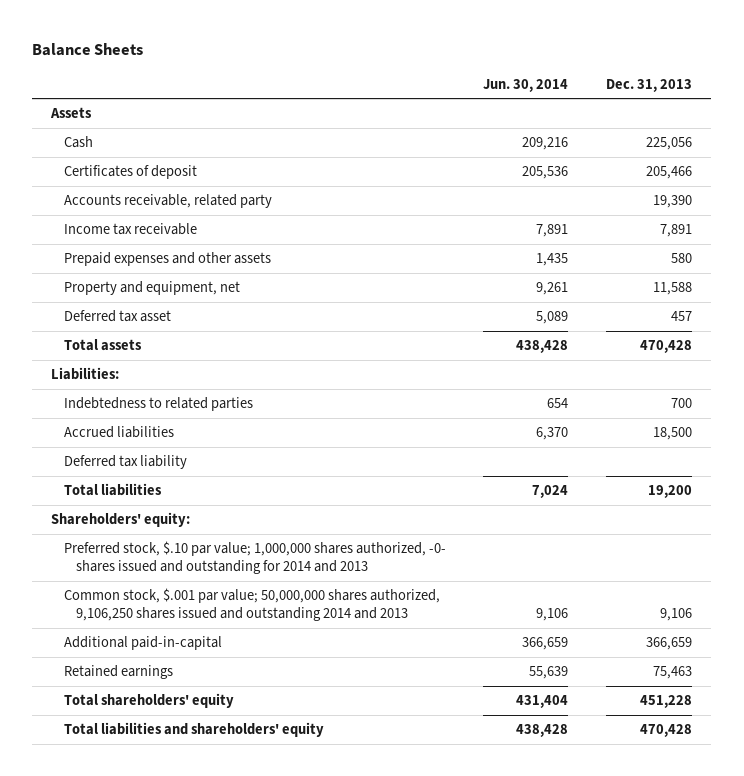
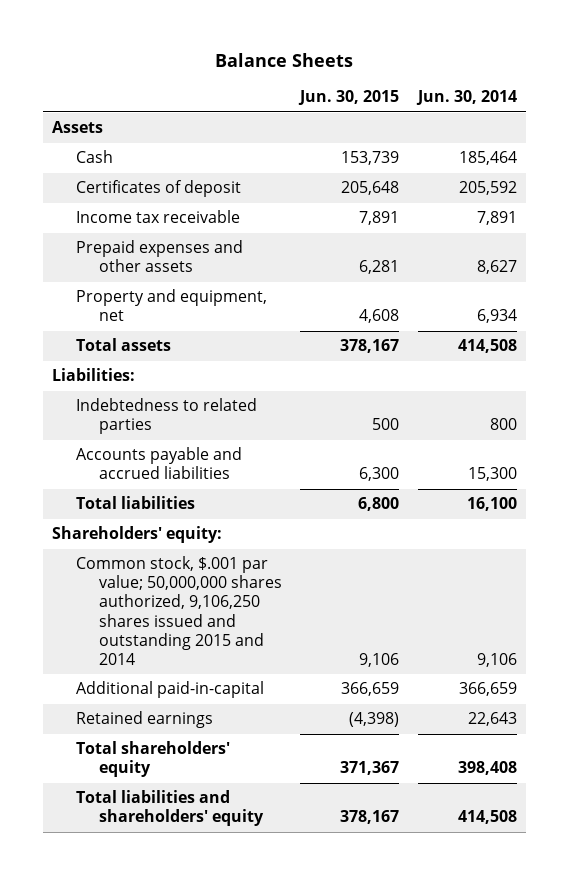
[606,78,693,92] Dec. 31, 2013 -> none
none -> [298,90,400,106] Jun. 30, 2015
[63,194,272,209] Accounts receivable, related party -> none
[522,137,569,151] 209,216 -> [458,151,517,166] 185,464
[522,166,569,180] 205,536 -> [458,181,517,196] 205,592
[63,310,171,323] Deferred tax asset -> none
[536,253,569,267] 1,435 -> [476,260,517,275] 8,627
[536,282,569,296] 9,261 -> [476,309,517,324] 6,934
[516,340,569,354] 438,428 -> [457,339,517,354] 414,508
[63,455,187,470] Deferred tax liability -> none
[547,398,569,409] 654 -> [489,418,517,431] 800
[63,426,174,439] Accrued liabilities -> [75,447,242,480] Accounts payable and accrued liabilities
[536,427,569,441] 6,370 -> [467,467,517,482] 15,300
[532,485,569,499] 7,024 -> [466,497,517,512] 16,100
[63,541,446,575] Preferred stock, $.10 par value; 1,000,000 shares authorized, -0- shares issued and outstanding for 2014 and 2013 -> none
[63,588,440,622] Common stock, $.001 par value; 50,000,000 shares authorized, 9,106,250 shares issued and outstanding 2014 and 2013 -> [75,556,282,665] Common stock, $.001 par value; 50,000,000 shares authorized, 9,106,250 shares issued and outstanding 2015 and 2014
[529,666,569,680] 55,639 -> [467,712,517,727] 22,643
[516,695,569,709] 431,404 -> [457,761,517,776] 398,408
[516,724,569,738] 438,428 -> [457,810,517,825] 414,508

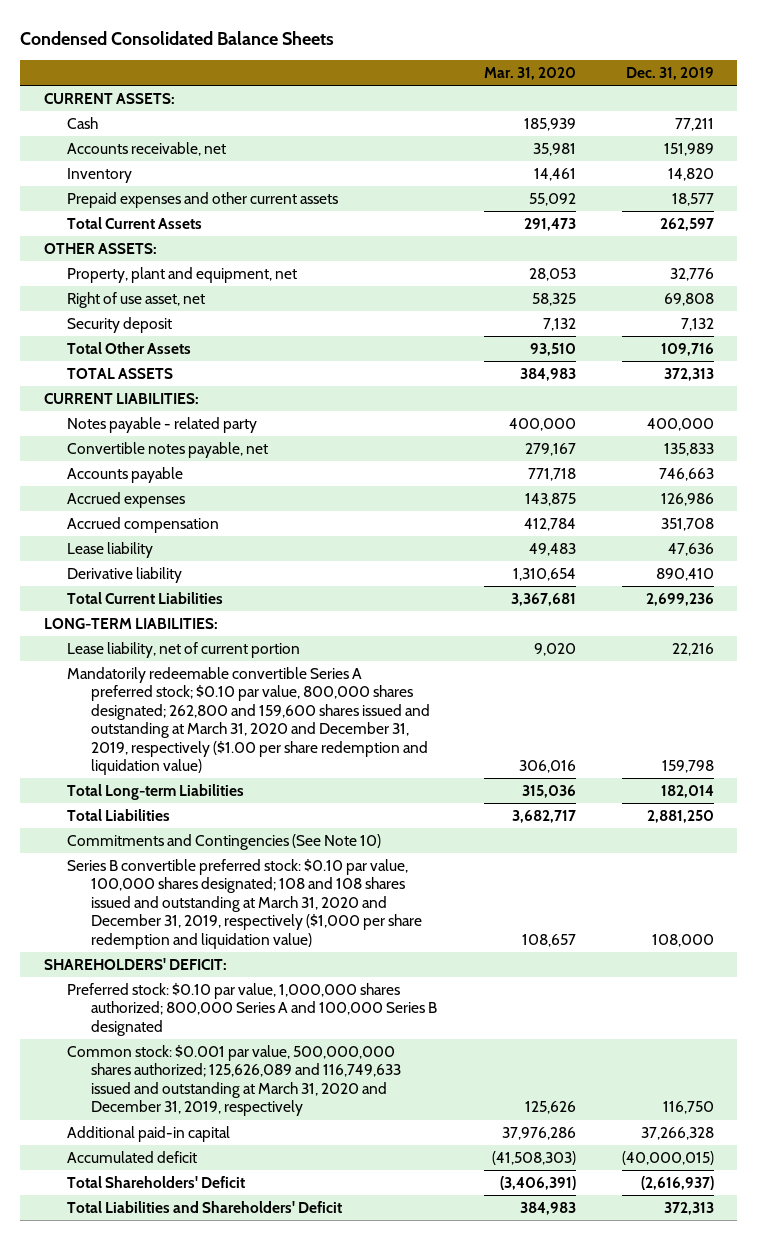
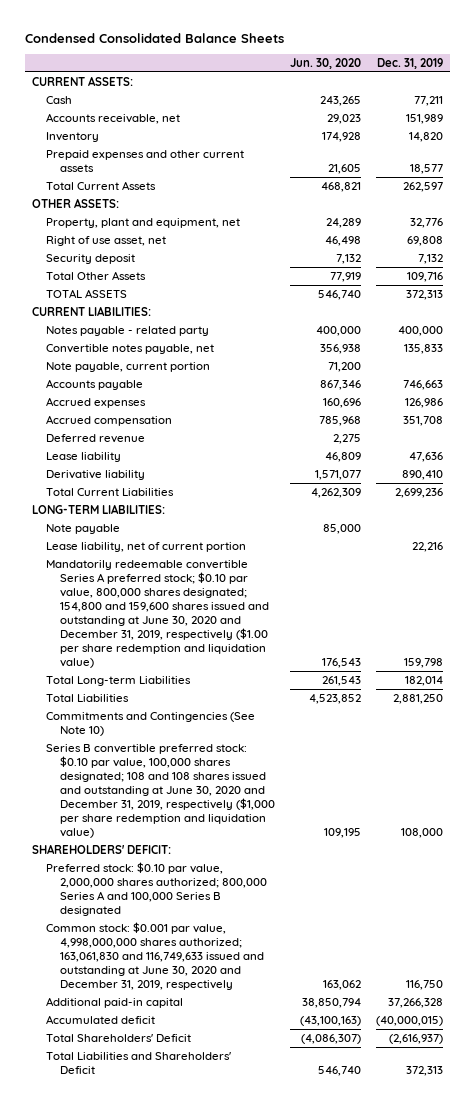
[483,67,576,81] Mar. 31, 2020 -> none
none -> [290,57,362,69] Jun. 30, 2020
none -> [46,362,211,373] Note payable, current portion
none -> [46,434,146,444] Deferred revenue
none -> [46,524,121,535] Note payable
[67,667,431,776] Mandatorily redeemable convertible Series A preferred stock; $0.10 par value, 800,000 shares designated; 262,800 and 159,600 shares issued and outstanding at March 31, 2020 and December 31, 2019, respectively ($1.00 per share redemption and liquidation value) -> [46,560,270,669] Mandatorily redeemable convertible Series A preferred stock; $0.10 par value, 800,000 shares designated; 154,800 and 159,600 shares issued and outstanding at June 30, 2020 and December 31, 2019, respectively ($1.00 per share redemption and liquidation value)
[67,859,423,949] Series B convertible preferred stock: $0.10 par value, 100,000 shares designated; 108 and 108 shares issued and outstanding at March 31, 2020 and December 31, 2019, respectively ($1,000 per share redemption and liquidation value) -> [46,744,276,839] Series B convertible preferred stock: $0.10 par value, 100,000 shares designated; 108 and 108 shares issued and outstanding at June 30, 2020 and December 31, 2019, respectively ($1,000 per share redemption and liquidation value)
[67,983,438,1036] Preferred stock: $0.10 par value, 1,000,000 shares authorized; 800,000 Series A and 100,000 Series B designated -> [46,862,268,917] Preferred stock: $0.10 par value, 2,000,000 shares authorized; 800,000 Series A and 100,000 Series B designated
[67,1045,402,1117] Common stock: $0.001 par value, 500,000,000 shares authorized; 125,626,089 and 116,749,633 issued and outstanding at March 31, 2020 and December 31, 2019, respectively -> [46,922,265,991] Common stock: $0.001 par value, 4,998,000,000 shares authorized; 163,061,830 and 116,749,633 issued and outstanding at June 30, 2020 and December 31, 2019, respectively

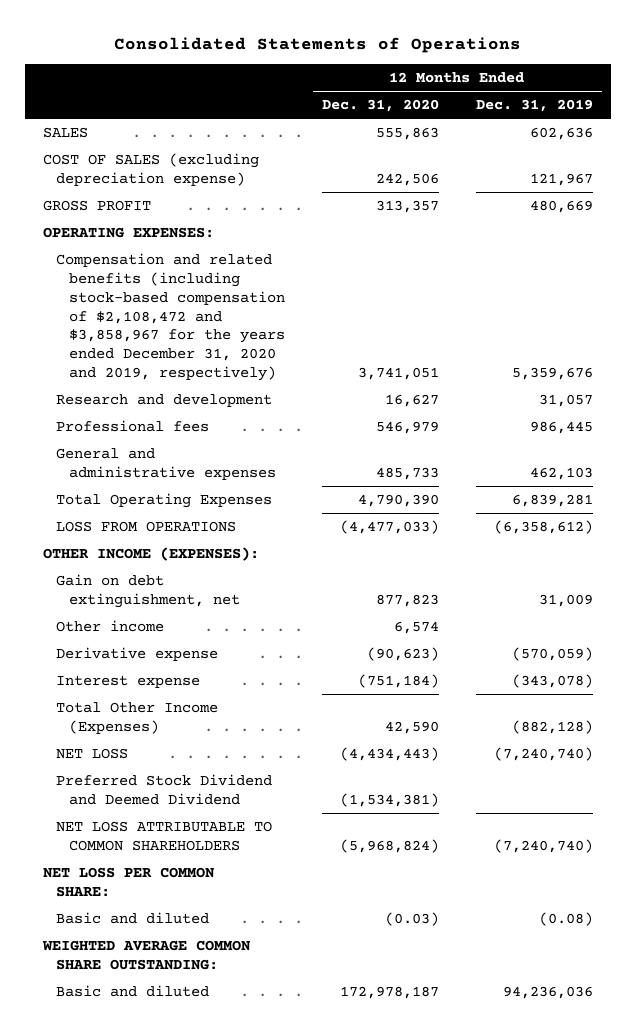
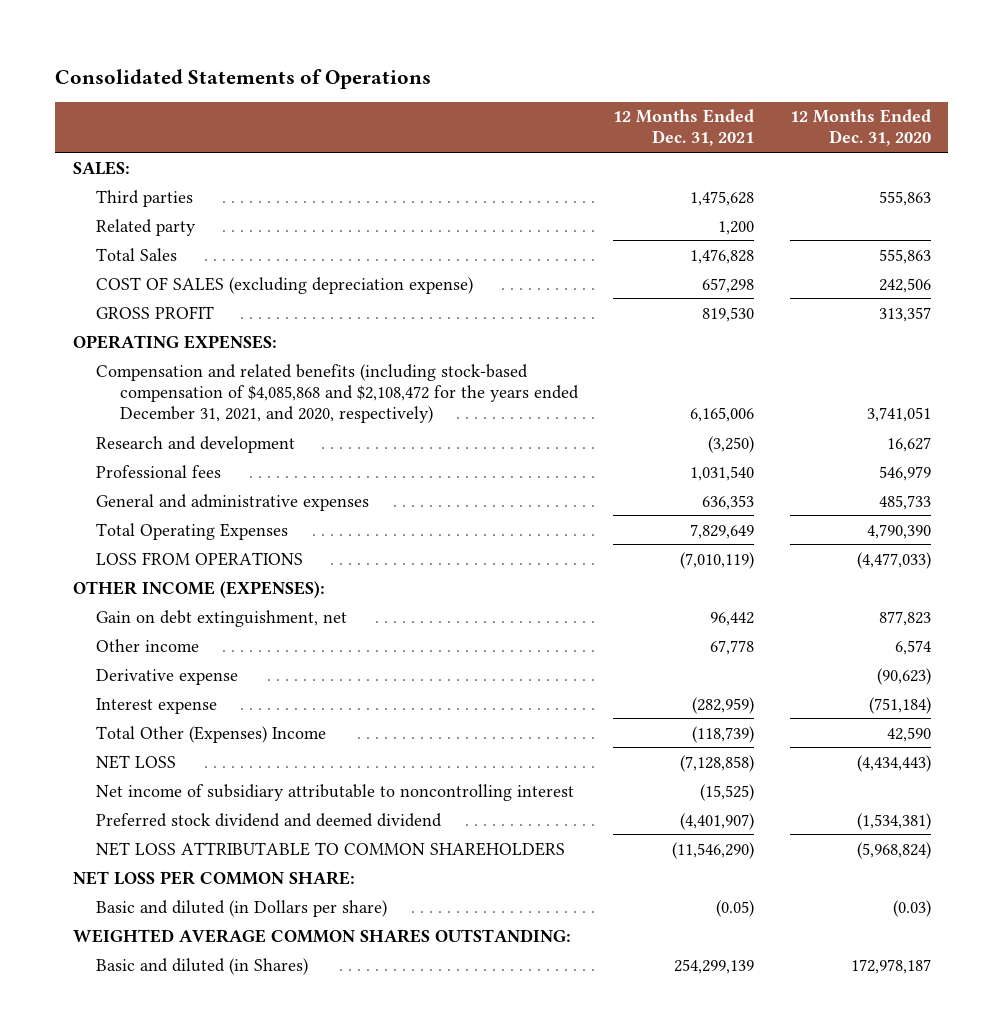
[475,99,593,113] Dec. 31, 2019 -> none
none -> [613,109,755,147] 12 Months Ended Dec. 31, 2021
none -> [73,160,131,175] SALES:
none -> [96,189,194,207] Third parties
none -> [96,218,197,236] Related party
[43,126,89,138] SALES -> [96,247,178,261] Total Sales
[56,252,285,382] Compensation and related benefits (including stock-based compensation of $2,108,472 and $3,858,967 for the years ended December 31, 2020 and 2019, respectively) -> [96,363,579,424] Compensation and related benefits (including stock-based compensation of $4,085,868 and $2,108,472 for the years ended December 31, 2021, and 2020, respectively)
[56,701,219,734] Total Other Income (Expenses) -> [96,725,327,743] Total Other (Expenses) Income
none -> [96,783,575,801] Net income of subsidiary attributable to noncontrolling interest
[56,773,273,805] Preferred Stock Dividend and Deemed Dividend -> [96,812,443,827] Preferred stock dividend and deemed dividend
[56,911,210,924] Basic and diluted -> none
none -> [96,899,388,917] Basic and diluted (in Dollars per share)
[42,939,252,970] WEIGHTED AVERAGE COMMON SHARE OUTSTANDING: -> [73,928,572,943] WEIGHTED AVERAGE COMMON SHARES OUTSTANDING:
[56,984,210,997] Basic and diluted -> [96,957,309,975] Basic and diluted (in Shares)

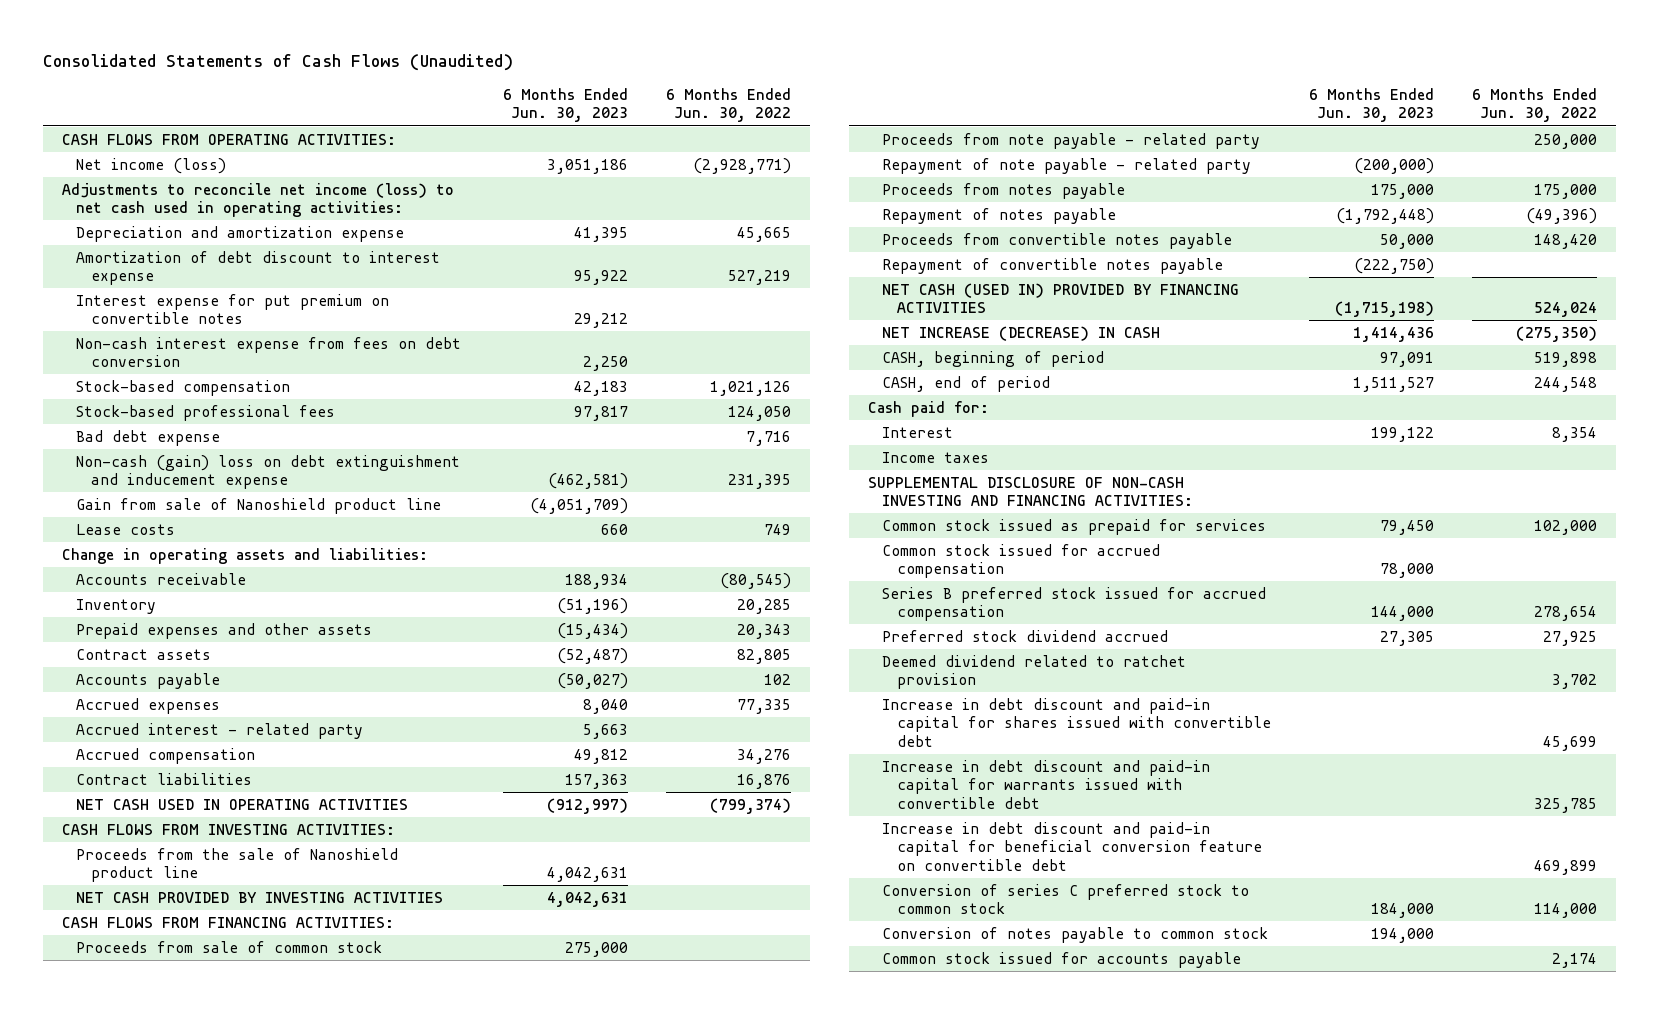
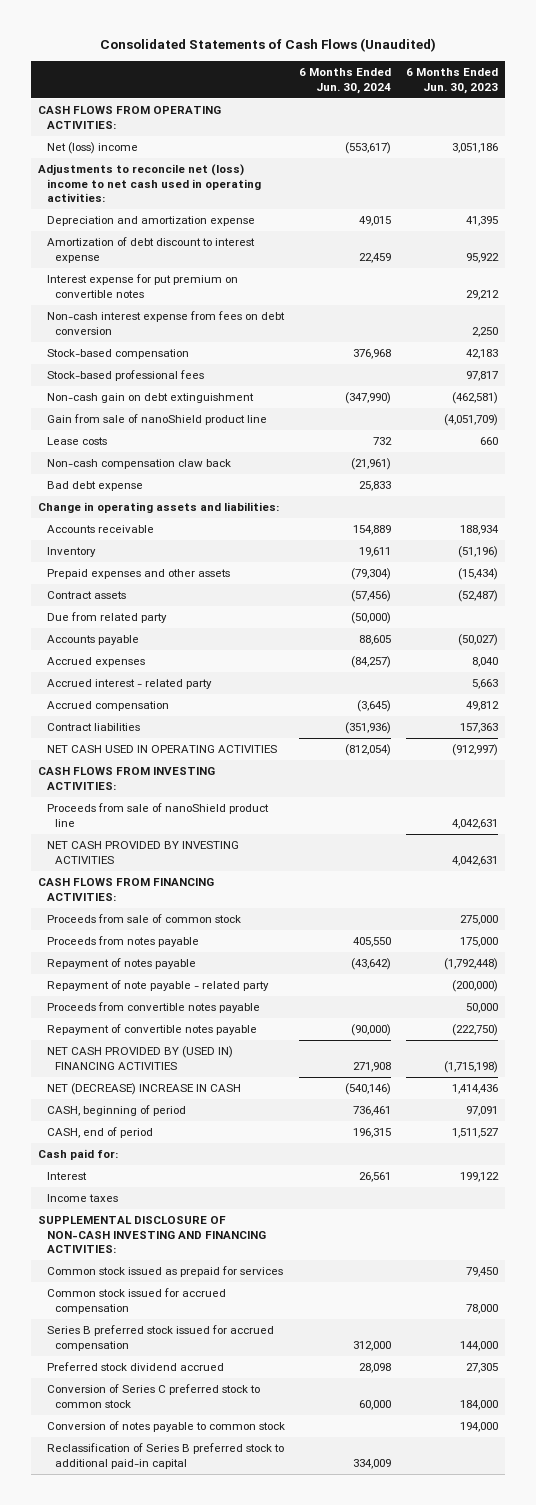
[666,87,792,123] 6 Months Ended Jun. 30, 2022 -> none
none -> [299,68,392,94] 6 Months Ended Jun. 30, 2024
[76,157,227,174] Net income (loss) -> [46,142,138,155] Net (loss) income
[61,182,454,218] Adjustments to reconcile net income (loss) to net cash used in operating activities: -> [38,164,261,203] Adjustments to reconcile net (loss) income to net cash used in operating activities:
[76,454,461,490] Non-cash (gain) loss on debt extinguishment and inducement expense -> [46,393,254,404] Non-cash gain on debt extinguishment
[76,497,442,514] Gain from sale of Nanoshield product line -> [46,414,267,426] Gain from sale of nanoShield product line
none -> [46,459,231,470] Non-cash compensation claw back
[76,429,221,446] Bad debt expense -> [46,481,143,492] Bad debt expense
none -> [46,612,167,624] Due from related party
[76,847,399,883] Proceeds from the sale of Nanoshield product line -> [46,803,269,827] Proceeds from sale of nanoShield product line
[882,132,1261,149] Proceeds from note payable - related party -> none
[882,157,1252,174] Repayment of note payable - related party -> [46,980,269,992] Repayment of note payable - related party
[882,282,1240,314] NET CASH (USED IN) PROVIDED BY FINANCING ACTIVITIES -> [46,1046,233,1070] NET CASH PROVIDED BY (USED IN) FINANCING ACTIVITIES
[882,325,1161,341] NET INCREASE (DECREASE) IN CASH -> [46,1083,241,1096] NET (DECREASE) INCREASE IN CASH
[882,654,1187,690] Deemed dividend related to ratchet provision -> none
[882,697,1271,747] Increase in debt discount and paid-in capital for shares issued with convertible debt -> none
[882,759,1211,809] Increase in debt discount and paid-in capital for warrants issued with convertible debt -> none
[882,821,1262,871] Increase in debt discount and paid-in capital for beneficial conversion feature on convertible debt -> none
[882,883,1250,915] Conversion of series C preferred stock to common stock -> [46,1384,260,1408] Conversion of Series C preferred stock to common stock
[882,951,1242,968] Common stock issued for accounts payable -> none
none -> [46,1443,284,1469] Reclassification of Series B preferred stock to additional paid-in capital

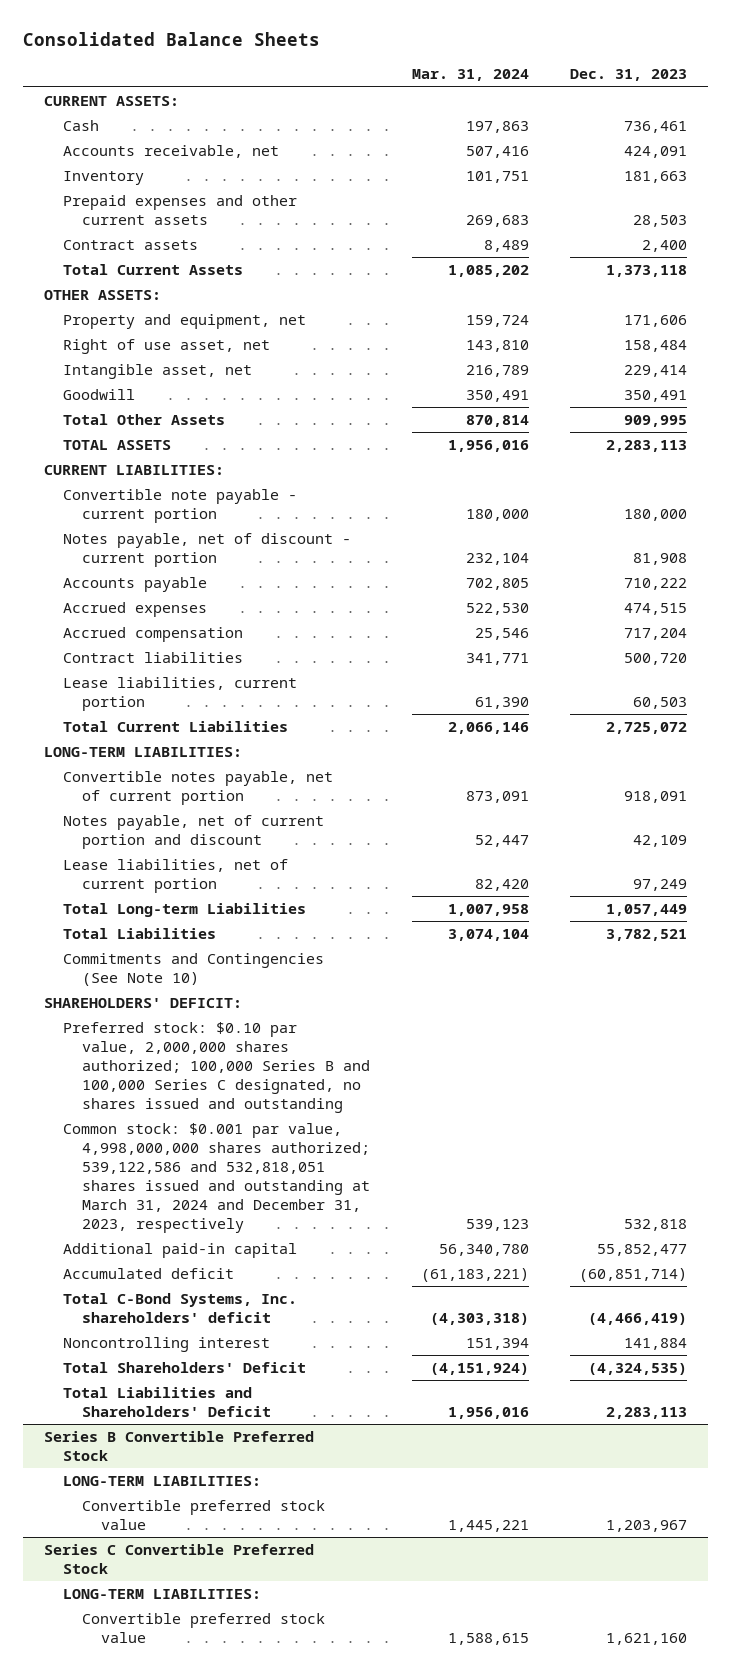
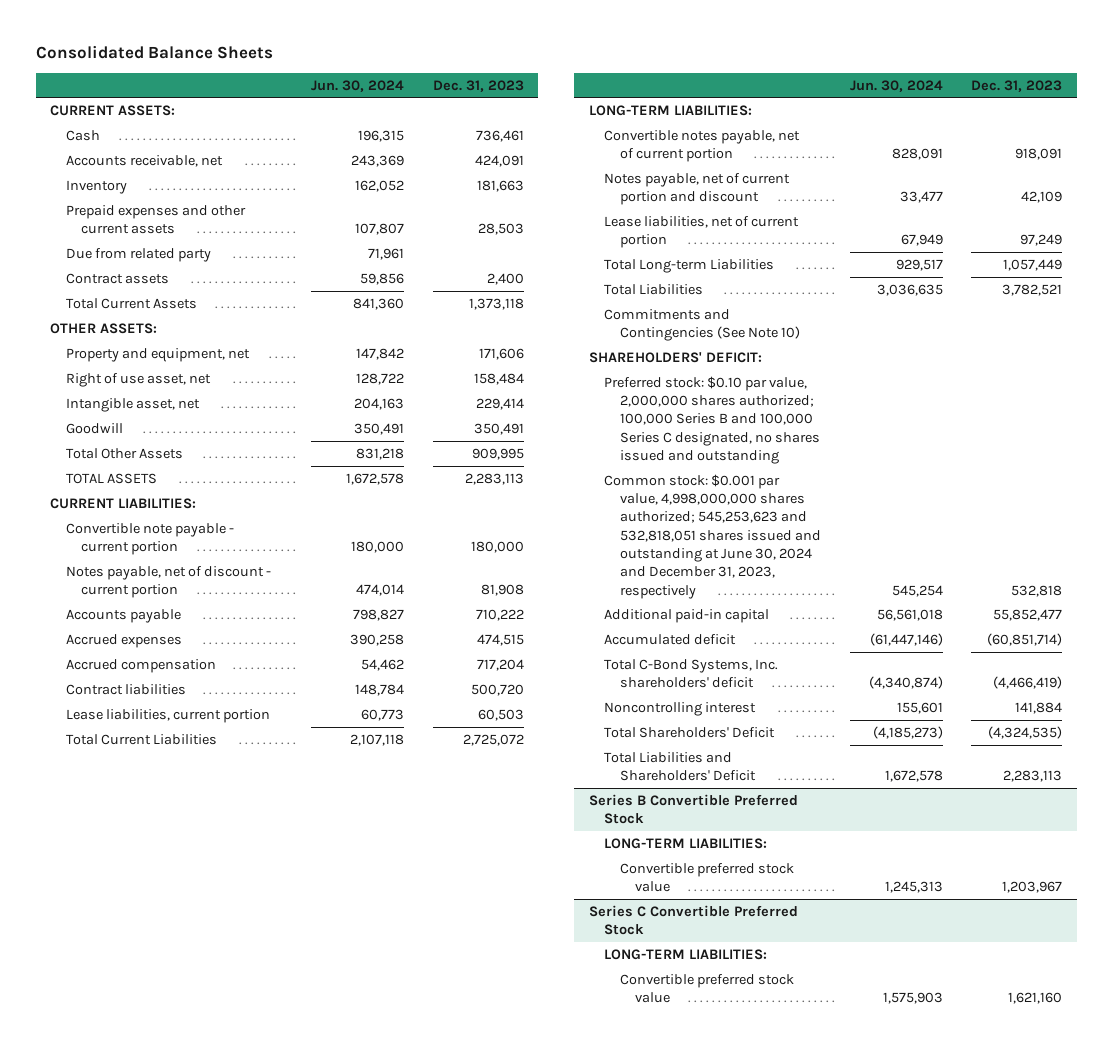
[411,69,529,82] Mar. 31, 2024 -> none
none -> [310,79,404,92] Jun. 30, 2024
none -> [65,247,211,262] Due from related party
[62,1123,370,1233] Common stock: $0.001 par value, 4,998,000,000 shares authorized; 539,122,586 and 532,818,051 shares issued and outstanding at March 31, 2024 and December 31, 2023, respectively -> [604,473,821,599] Common stock: $0.001 par value, 4,998,000,000 shares authorized; 545,253,623 and 532,818,051 shares issued and outstanding at June 30, 2024 and December 31, 2023, respectively

